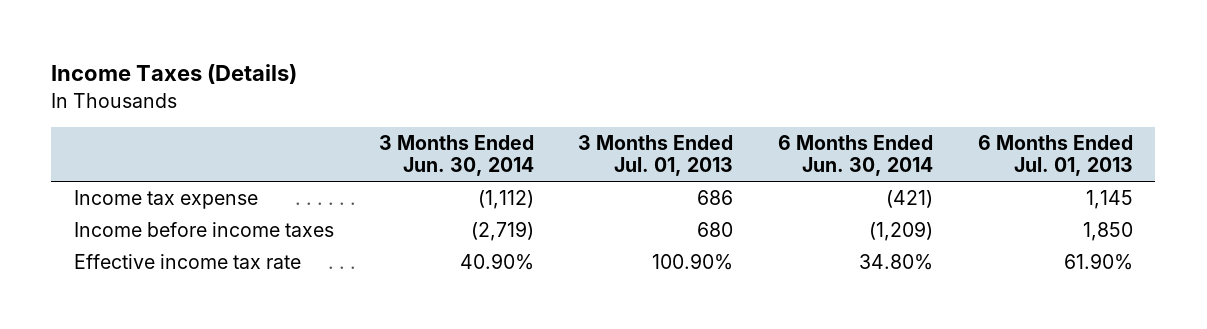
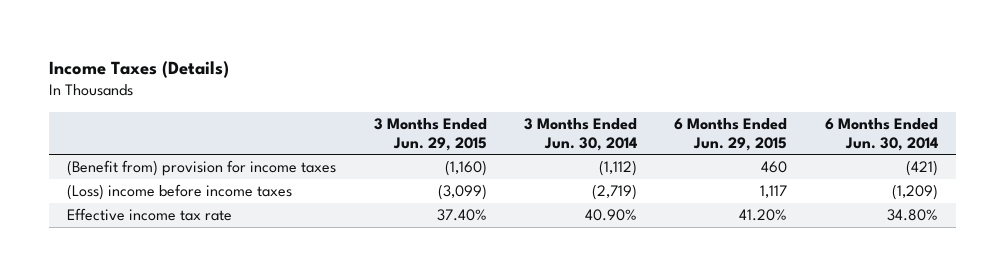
[578,134,734,177] 3 Months Ended Jul. 01, 2013 -> none
[978,134,1134,177] 6 Months Ended Jul. 01, 2013 -> none
none -> [373,118,487,151] 3 Months Ended Jun. 29, 2015
none -> [674,118,788,151] 6 Months Ended Jun. 29, 2015
[73,189,258,209] Income tax expense -> [67,160,337,177] (Benefit from) provision for income taxes
[73,221,334,237] Income before income taxes -> [67,184,293,201] (Loss) income before income taxes

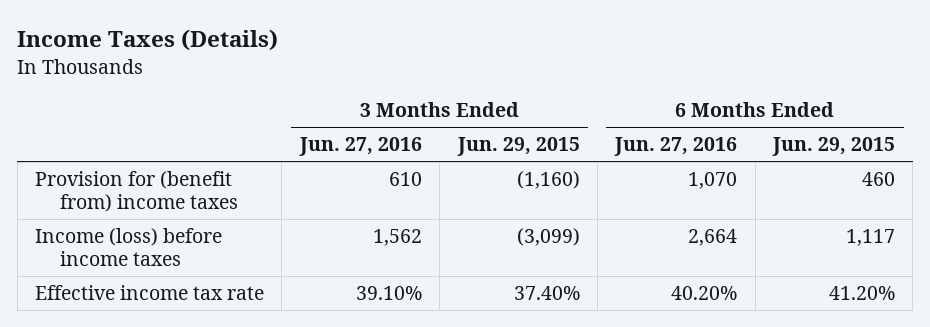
[524,118,638,151] 3 Months Ended Jun. 30, 2014 -> none
[824,118,938,151] 6 Months Ended Jun. 30, 2014 -> none
none -> [298,137,422,157] Jun. 27, 2016
none -> [614,137,738,157] Jun. 27, 2016
[67,160,337,177] (Benefit from) provision for income taxes -> [35,171,239,213] Provision for (benefit from) income taxes
[67,184,293,201] (Loss) income before income taxes -> [35,228,223,267] Income (loss) before income taxes

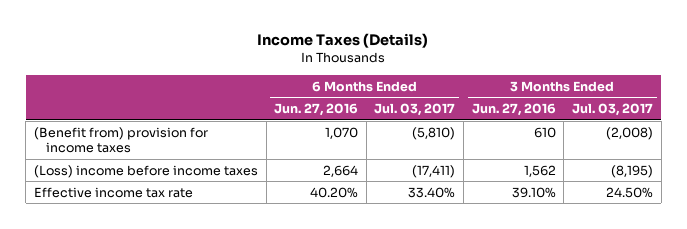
[456,137,580,157] Jun. 29, 2015 -> none
[772,137,896,157] Jun. 29, 2015 -> none
none -> [374,103,456,117] Jul. 03, 2017
none -> [571,103,653,117] Jul. 03, 2017
[35,171,239,213] Provision for (benefit from) income taxes -> [33,126,208,154] (Benefit from) provision for income taxes
[35,228,223,267] Income (loss) before income taxes -> [33,164,258,178] (Loss) income before income taxes

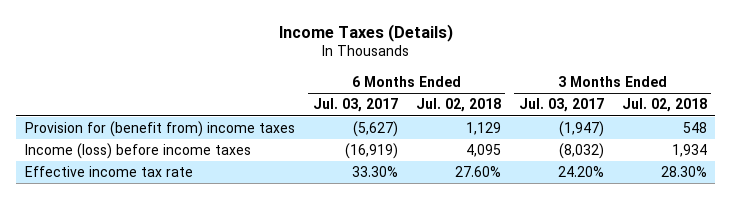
[274,103,359,117] Jun. 27, 2016 -> none
[471,103,556,117] Jun. 27, 2016 -> none
none -> [415,98,501,113] Jul. 02, 2018
none -> [621,98,707,113] Jul. 02, 2018
[33,126,208,154] (Benefit from) provision for income taxes -> [24,121,295,138] Provision for (benefit from) income taxes
[412,126,456,140] (5,810) -> [352,121,398,138] (5,627)
[605,126,653,140] (2,008) -> [558,121,604,138] (1,947)
[33,164,258,178] (Loss) income before income taxes -> [24,143,251,160] Income (loss) before income taxes
[412,164,456,178] (17,411) -> [344,143,398,160] (16,919)
[610,164,653,178] (8,195) -> [558,143,604,160] (8,032)
[408,186,456,198] 33.40% -> [351,166,398,178] 33.30%
[605,186,653,198] 24.50% -> [557,166,604,178] 24.20%

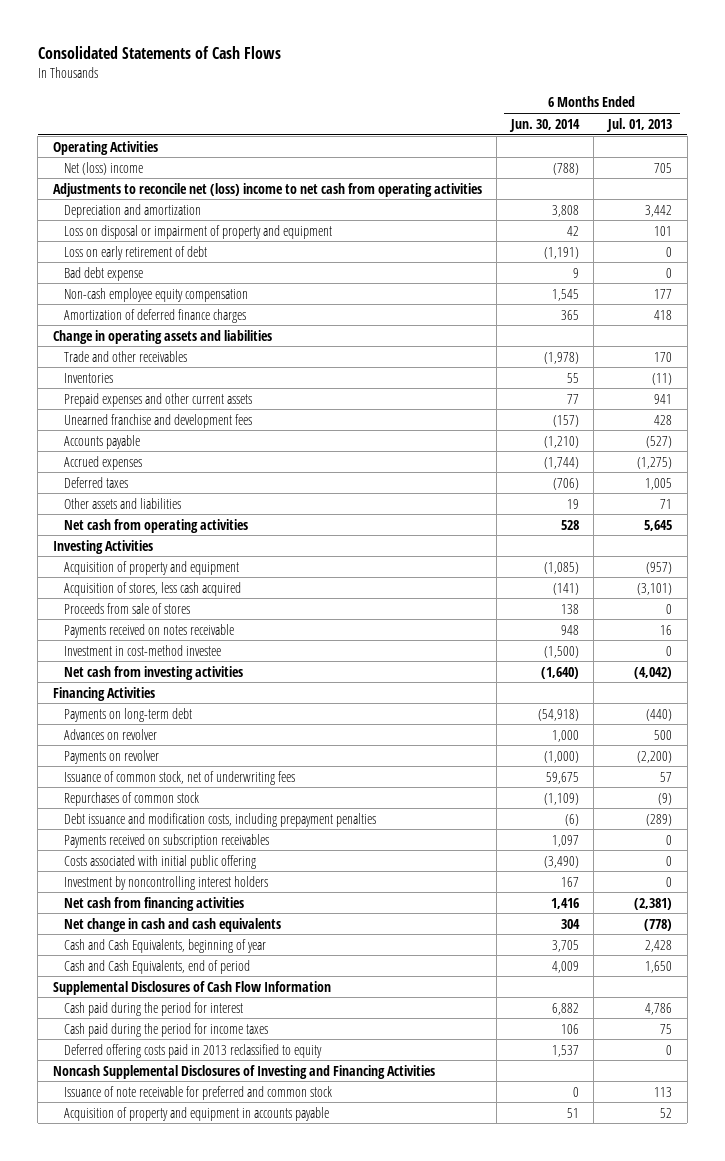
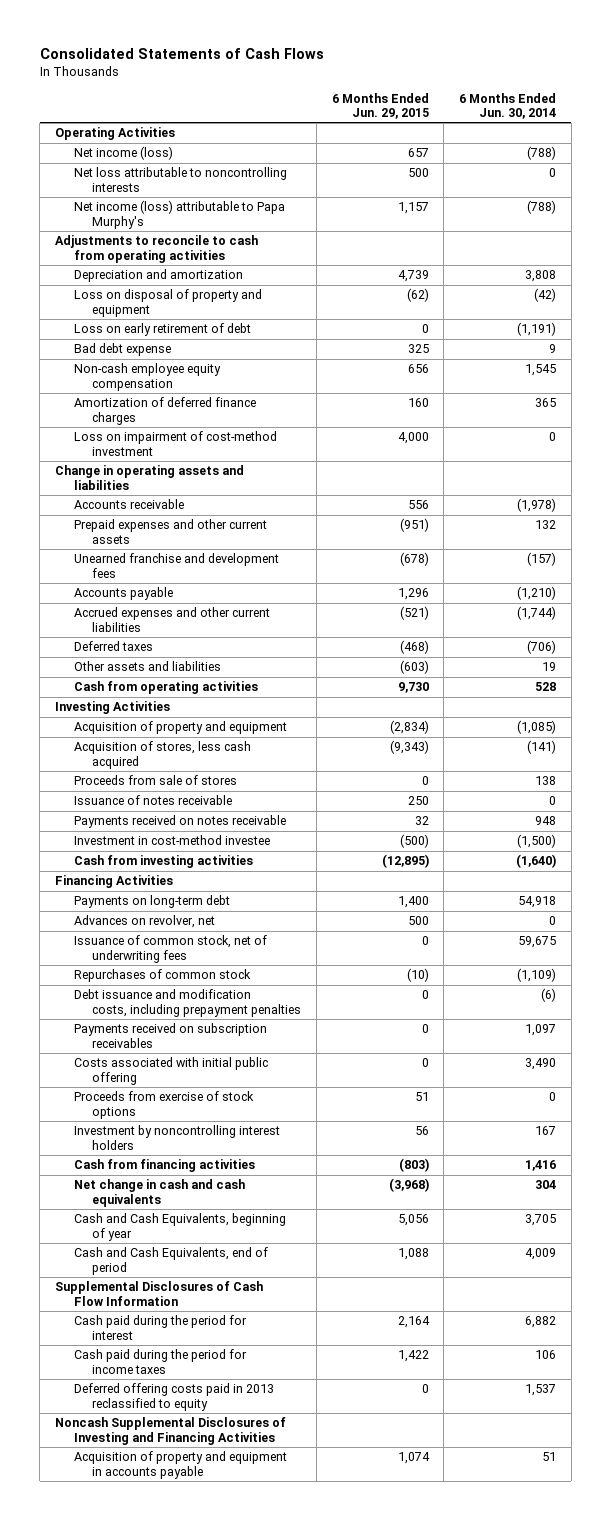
[606,117,673,132] Jul. 01, 2013 -> none
none -> [331,92,429,119] 6 Months Ended Jun. 29, 2015
[63,161,143,175] Net (loss) income -> [73,146,173,161] Net income (loss)
none -> [73,167,287,192] Net loss attributable to noncontrolling interests
none -> [73,200,285,229] Net income (loss) attributable to Papa Murphy's
[52,182,482,197] Adjustments to reconcile net (loss) income to net cash from operating activities -> [54,235,258,263] Adjustments to reconcile to cash from operating activities
[63,224,332,239] Loss on disposal or impairment of property and equipment -> [73,289,262,317] Loss on disposal of property and equipment
[566,225,579,236] 42 -> [534,288,557,303] (42)
none -> [73,431,277,456] Loss on impairment of cost-method investment
[63,372,113,383] Inventories -> none
[63,350,187,362] Trade and other receivables -> [73,499,184,510] Accounts receivable
[566,393,579,404] 77 -> [535,520,557,530] 132
[63,455,142,470] Accrued expenses -> [73,607,270,632] Accrued expenses and other current liabilities
[63,518,248,533] Net cash from operating activities -> [73,681,258,695] Cash from operating activities
none -> [73,795,232,806] Issuance of notes receivable
[63,665,243,680] Net cash from investing activities -> [73,855,253,869] Cash from investing activities
[63,749,159,764] Payments on revolver -> none
[537,708,579,721] (54,918) -> [518,896,557,909] 54,918
[63,728,157,740] Advances on revolver -> [73,915,215,929] Advances on revolver, net
[551,729,579,742] 1,000 -> [549,916,557,926] 0
[543,855,579,868] (3,490) -> [525,1058,557,1071] 3,490
none -> [73,1091,254,1119] Proceeds from exercise of stock options
[63,896,244,911] Net cash from financing activities -> [73,1159,255,1173] Cash from financing activities
[63,1085,332,1100] Issuance of note receivable for preferred and common stock -> none

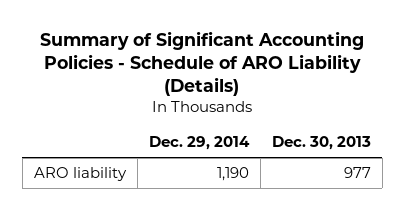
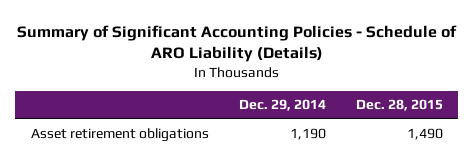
[271,136,371,151] Dec. 30, 2013 -> none
none -> [356,99,444,112] Dec. 28, 2015
[33,167,127,182] ARO liability -> [30,128,209,143] Asset retirement obligations

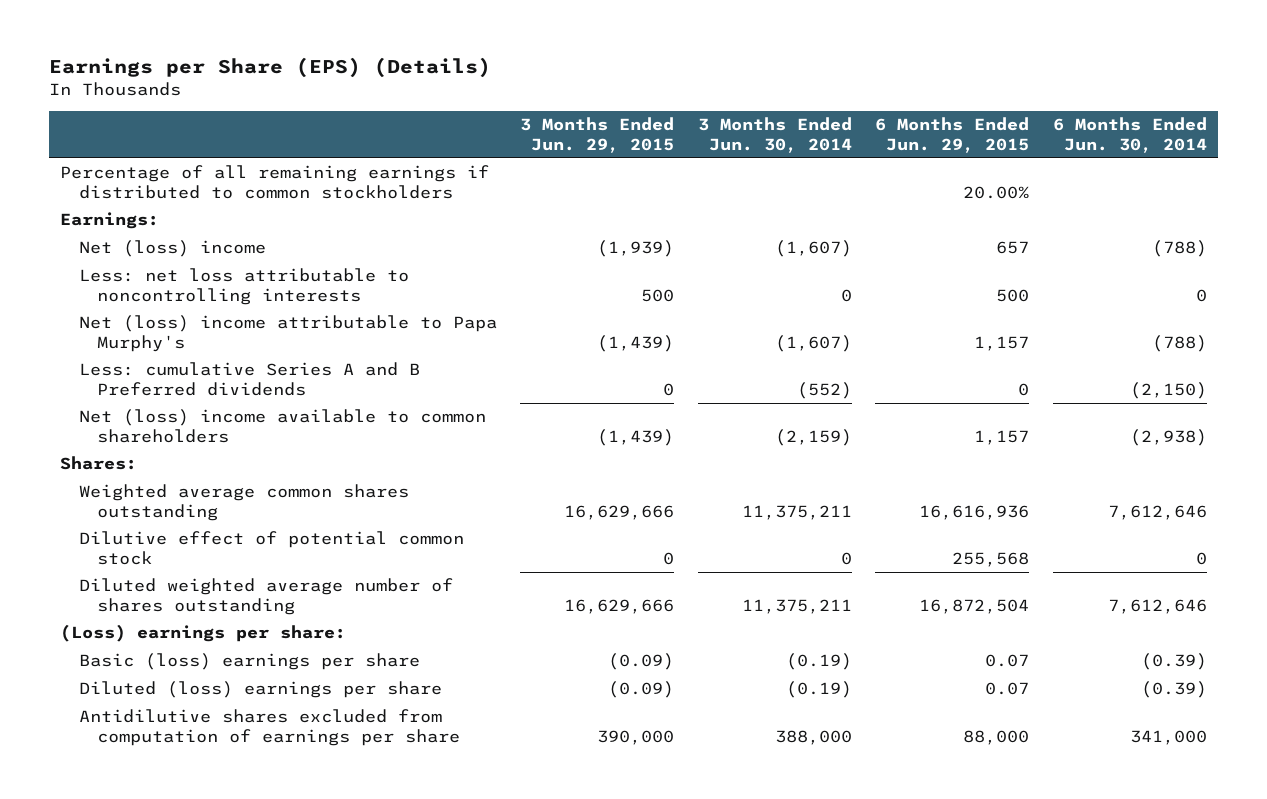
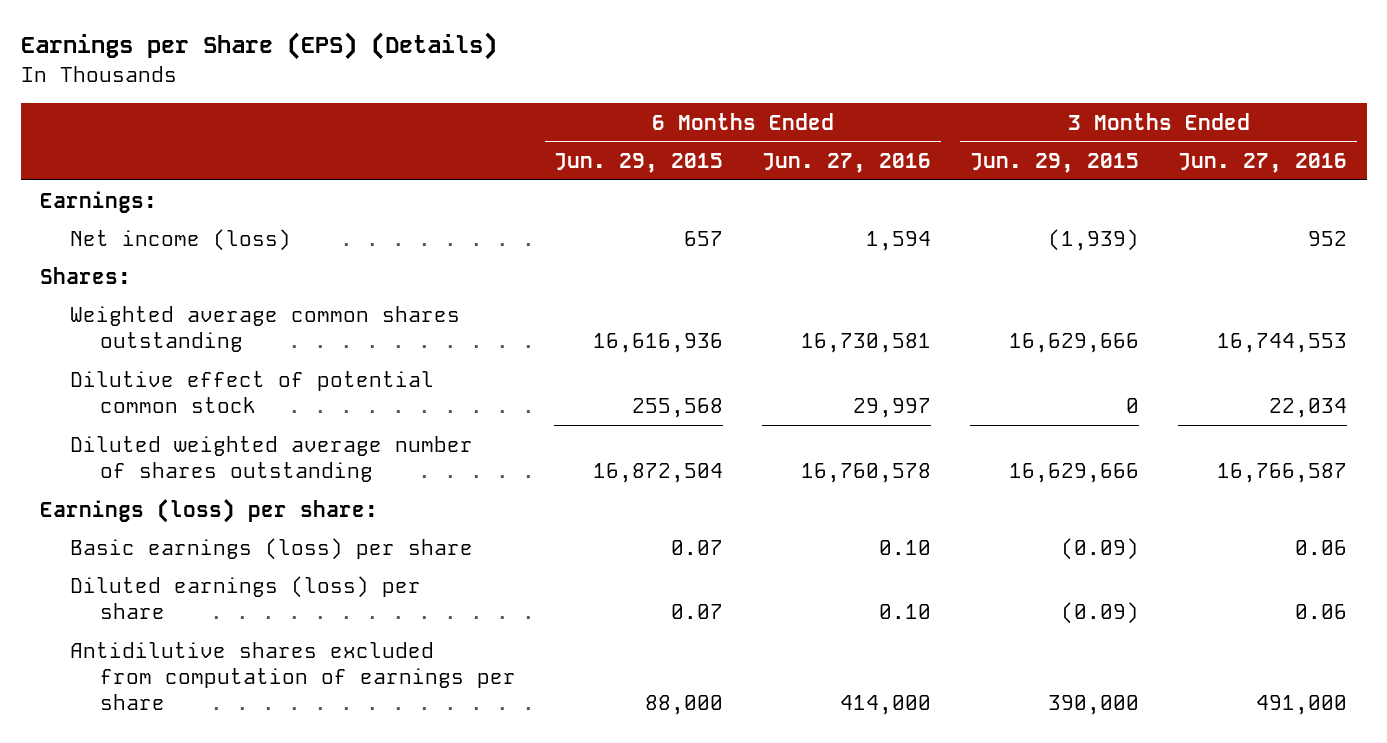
[697,116,852,153] 3 Months Ended Jun. 30, 2014 -> none
[1052,116,1207,153] 6 Months Ended Jun. 30, 2014 -> none
none -> [762,152,932,173] Jun. 27, 2016
none -> [1178,152,1348,173] Jun. 27, 2016
[60,165,490,200] Percentage of all remaining earnings if distributed to common stockholders -> none
[78,268,409,306] Less: net loss attributable to noncontrolling interests -> none
[78,315,497,353] Net (loss) income attributable to Papa Murphy's -> none
[78,362,420,397] Less: cumulative Series A and B Preferred dividends -> none
[78,409,486,444] Net (loss) income available to common shareholders -> none
[78,240,266,258] Net (loss) income -> [69,228,291,251] Net income (loss)
[60,624,347,643] (Loss) earnings per share: -> [40,498,379,523] Earnings (loss) per share:
[78,653,420,671] Basic (loss) earnings per share -> [69,537,473,560] Basic earnings (loss) per share
[78,681,442,699] Diluted (loss) earnings per share -> [69,575,421,619] Diluted earnings (loss) per share

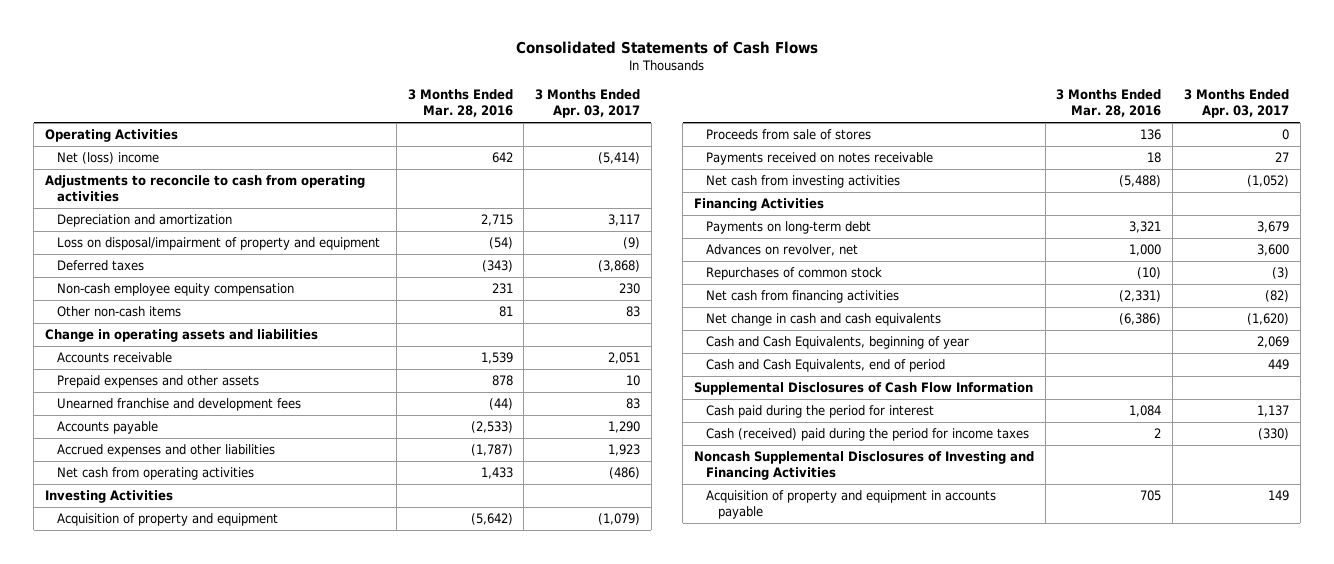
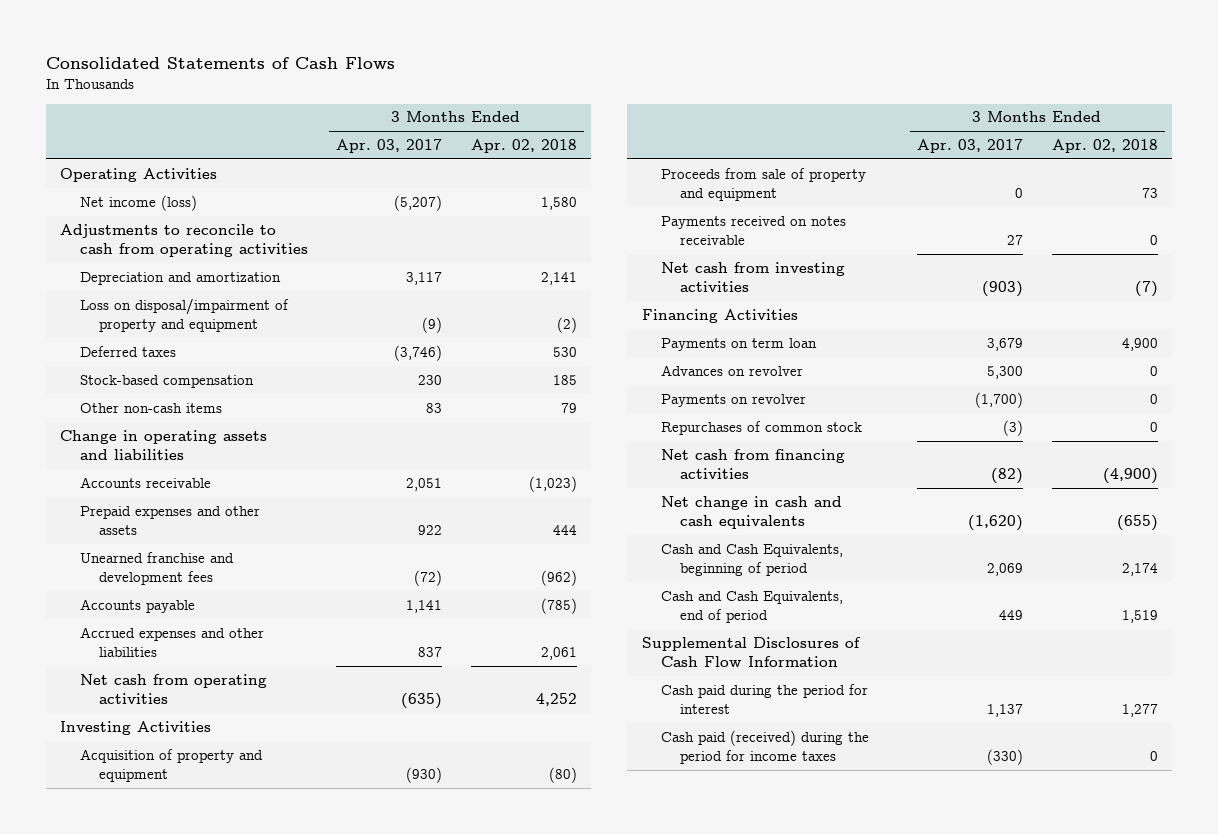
[407,88,513,117] 3 Months Ended Mar. 28, 2016 -> none
none -> [470,139,577,154] Apr. 02, 2018
[57,152,160,165] Net (loss) income -> [79,194,197,211] Net income (loss)
[598,152,641,165] (5,414) -> [394,194,443,211] (5,207)
[598,260,641,273] (3,868) -> [394,344,443,361] (3,746)
[57,283,295,297] Non-cash employee equity compensation -> [79,374,254,388] Stock-based compensation
[626,375,641,387] 10 -> [418,524,443,535] 922
[626,398,641,410] 83 -> [414,569,443,586] (72)
[608,421,641,434] 1,290 -> [406,599,443,613] 1,141
[608,444,641,457] 1,923 -> [418,646,443,657] 837
[609,467,641,480] (486) -> [401,692,443,709] (635)
[598,513,641,526] (1,079) -> [406,766,443,783] (930)
[705,129,871,141] Proceeds from sale of stores -> [660,167,866,201] Proceeds from sale of property and equipment
[1246,175,1289,188] (1,052) -> [982,280,1024,297] (903)
[705,221,871,235] Payments on long-term debt -> [660,337,817,351] Payments on term loan
[705,244,858,257] Advances on revolver, net -> [660,364,803,376] Advances on revolver
[1256,244,1289,257] 3,600 -> [987,365,1024,379] 5,300
none -> [660,393,806,407] Payments on revolver
[705,336,969,350] Cash and Cash Equivalents, beginning of year -> [660,543,843,576] Cash and Cash Equivalents, beginning of period
[693,451,1034,481] Noncash Supplemental Disclosures of Investing and Financing Activities -> none
[705,490,996,520] Acquisition of property and equipment in accounts payable -> none
[705,428,1029,442] Cash (received) paid during the period for income taxes -> [660,729,869,764] Cash paid (received) during the period for income taxes

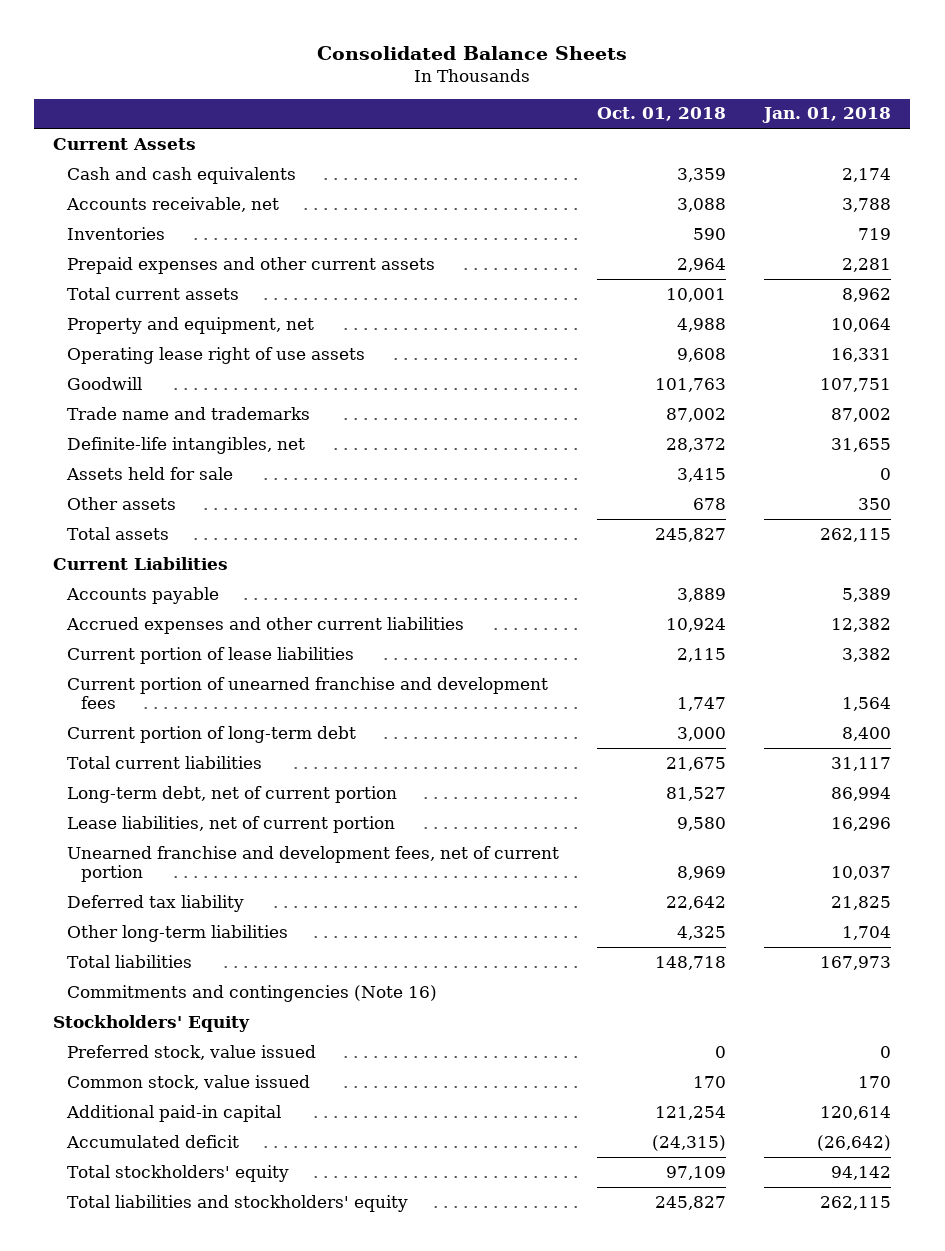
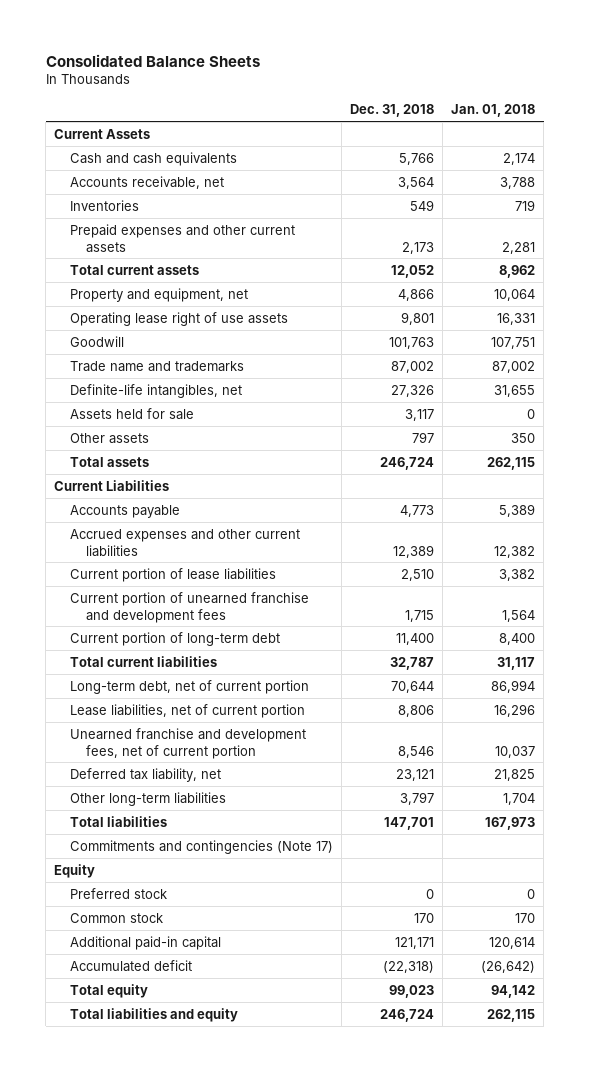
[597,107,727,122] Oct. 01, 2018 -> none
none -> [350,104,435,118] Dec. 31, 2018
[67,894,245,912] Deferred tax liability -> [70,767,222,782] Deferred tax liability, net
[67,984,438,1002] Commitments and contingencies (Note 16) -> [70,839,334,854] Commitments and contingencies (Note 17)
[53,1014,251,1032] Stockholders' Equity -> [54,863,96,878] Equity
[67,1044,317,1060] Preferred stock, value issued -> [70,887,168,899] Preferred stock
[67,1074,311,1090] Common stock, value issued -> [70,912,164,923] Common stock
[67,1164,290,1182] Total stockholders' equity -> [70,983,149,998] Total equity
[67,1194,409,1212] Total liabilities and stockholders' equity -> [70,1007,239,1022] Total liabilities and equity

